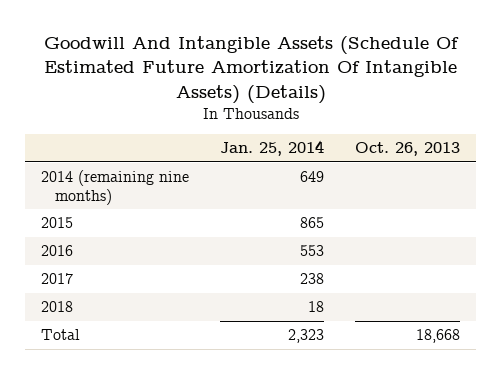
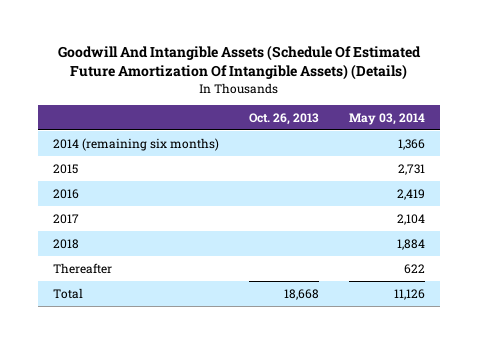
[220,140,325,157] Jan. 25, 2014 -> none
none -> [348,112,425,125] May 03, 2014
[40,170,189,205] 2014 (remaining nine months) -> [53,137,220,151] 2014 (remaining six months)
none -> [53,262,113,274] Thereafter

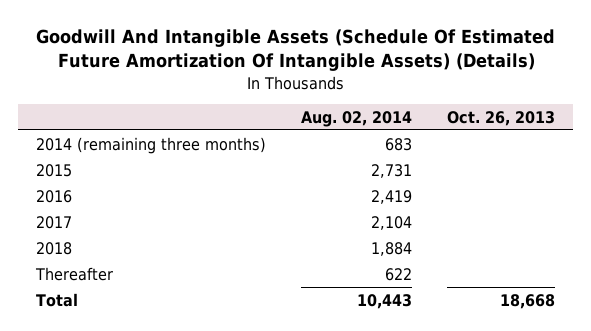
[348,112,425,125] May 03, 2014 -> none
none -> [301,110,413,127] Aug. 02, 2014
[53,137,220,151] 2014 (remaining six months) -> [35,136,266,154] 2014 (remaining three months)

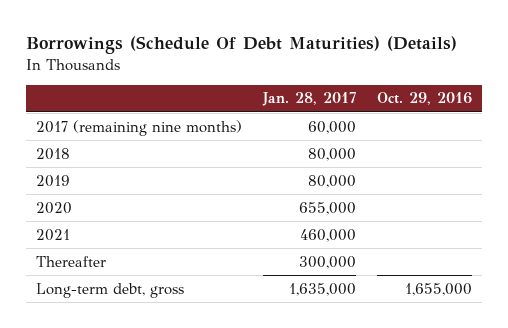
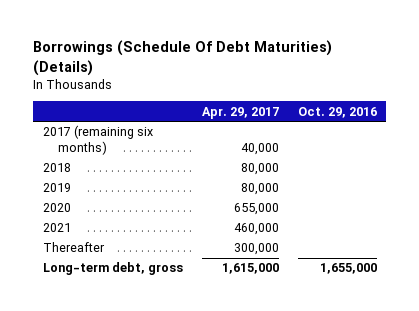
[262,92,357,107] Jan. 28, 2017 -> none
none -> [201,106,279,119] Apr. 29, 2017
[36,119,243,136] 2017 (remaining nine months) -> [42,125,153,156] 2017 (remaining six months)

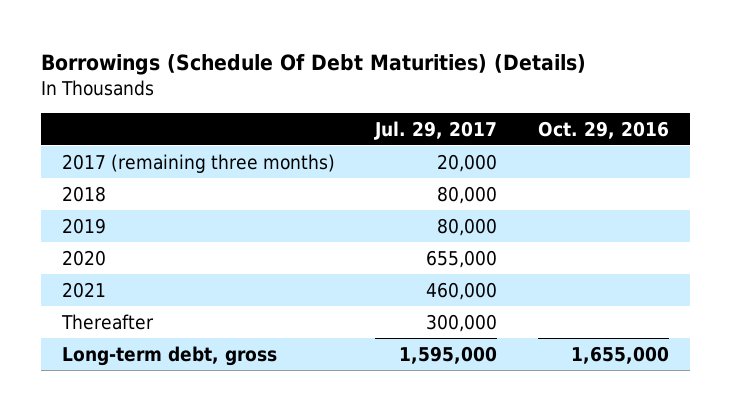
[201,106,279,119] Apr. 29, 2017 -> none
none -> [374,120,498,140] Jul. 29, 2017
[42,125,153,156] 2017 (remaining six months) -> [61,153,335,173] 2017 (remaining three months)

